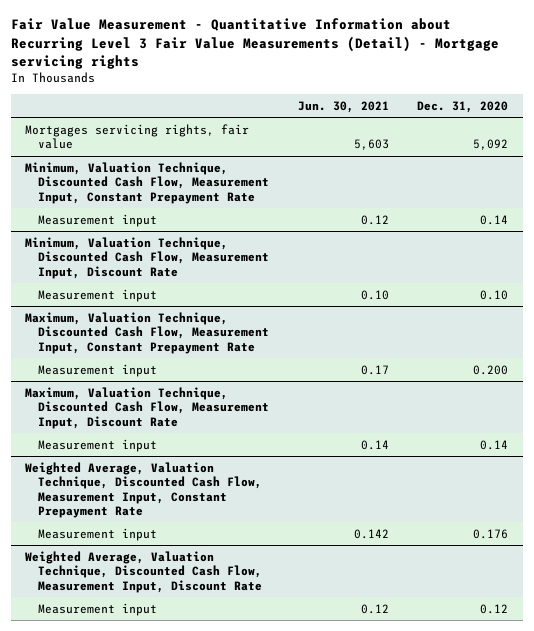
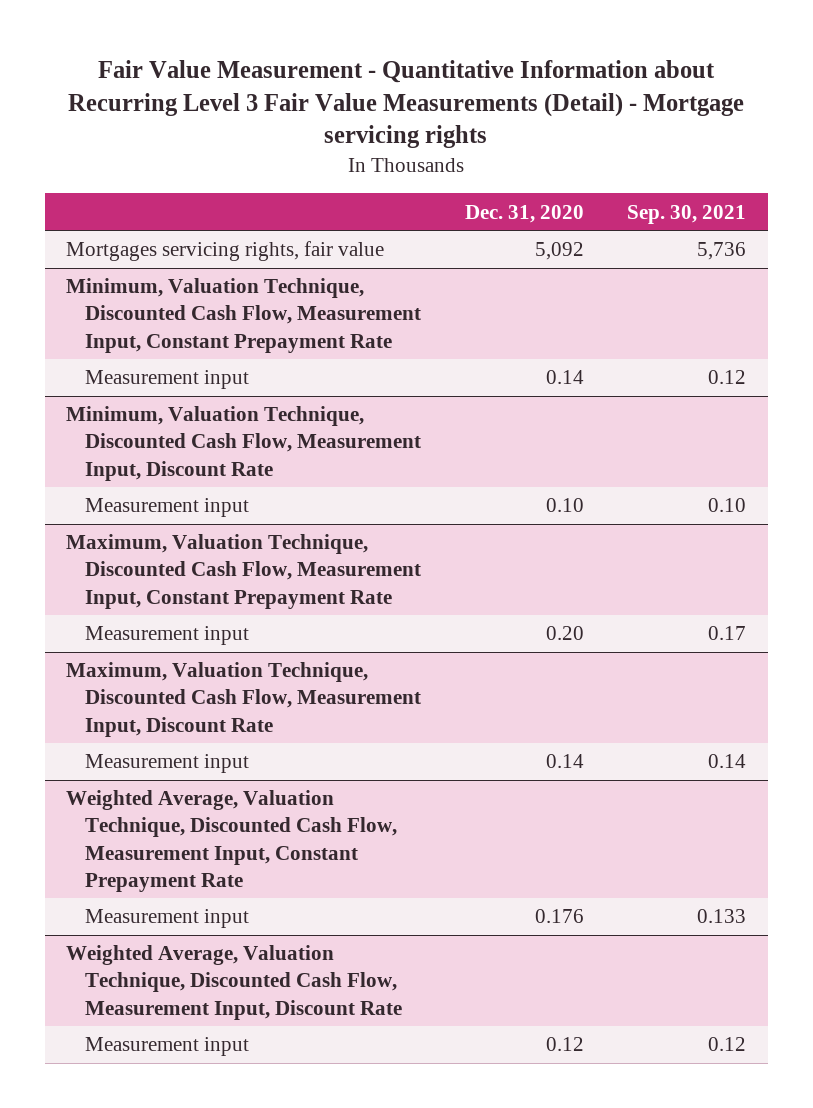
[297,100,389,113] Jun. 30, 2021 -> none
none -> [627,204,747,224] Sep. 30, 2021
[473,364,509,375] 0.200 -> [545,626,584,641] 0.20

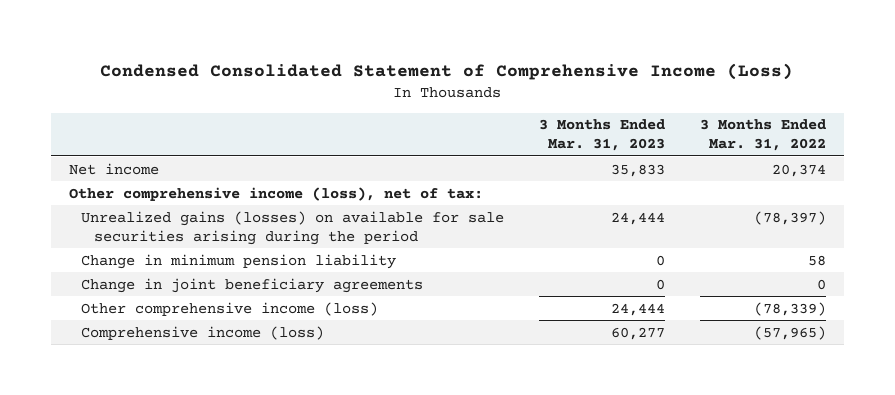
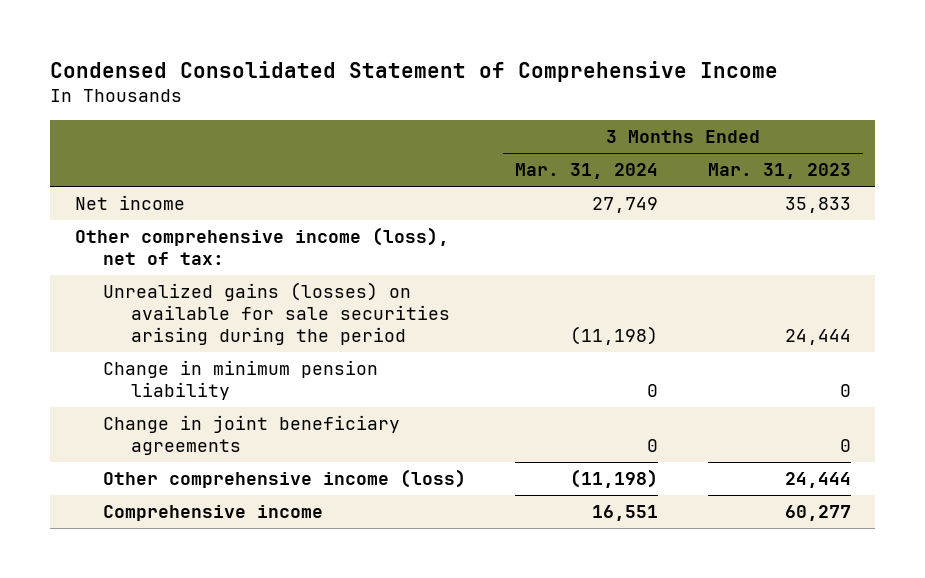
[100,62,794,80] Condensed Consolidated Statement of Comprehensive Income (Loss) -> [50,60,779,82] Condensed Consolidated Statement of Comprehensive Income
[700,119,827,152] 3 Months Ended Mar. 31, 2022 -> none
none -> [515,163,659,180] Mar. 31, 2024
[81,325,325,340] Comprehensive income (loss) -> [103,505,324,522] Comprehensive income

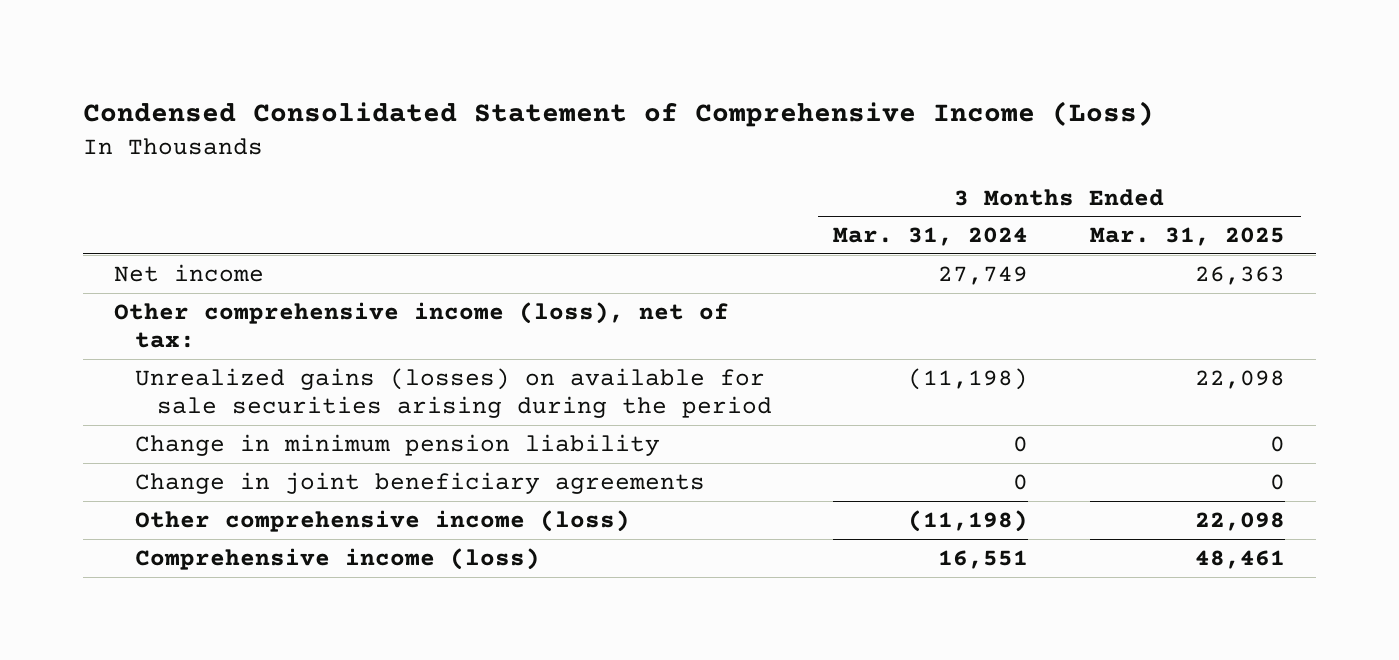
[50,60,779,82] Condensed Consolidated Statement of Comprehensive Income -> [82,100,1154,127] Condensed Consolidated Statement of Comprehensive Income (Loss)
[707,163,851,180] Mar. 31, 2023 -> none
none -> [1090,227,1286,247] Mar. 31, 2025
[103,505,324,522] Comprehensive income -> [135,547,541,570] Comprehensive income (loss)

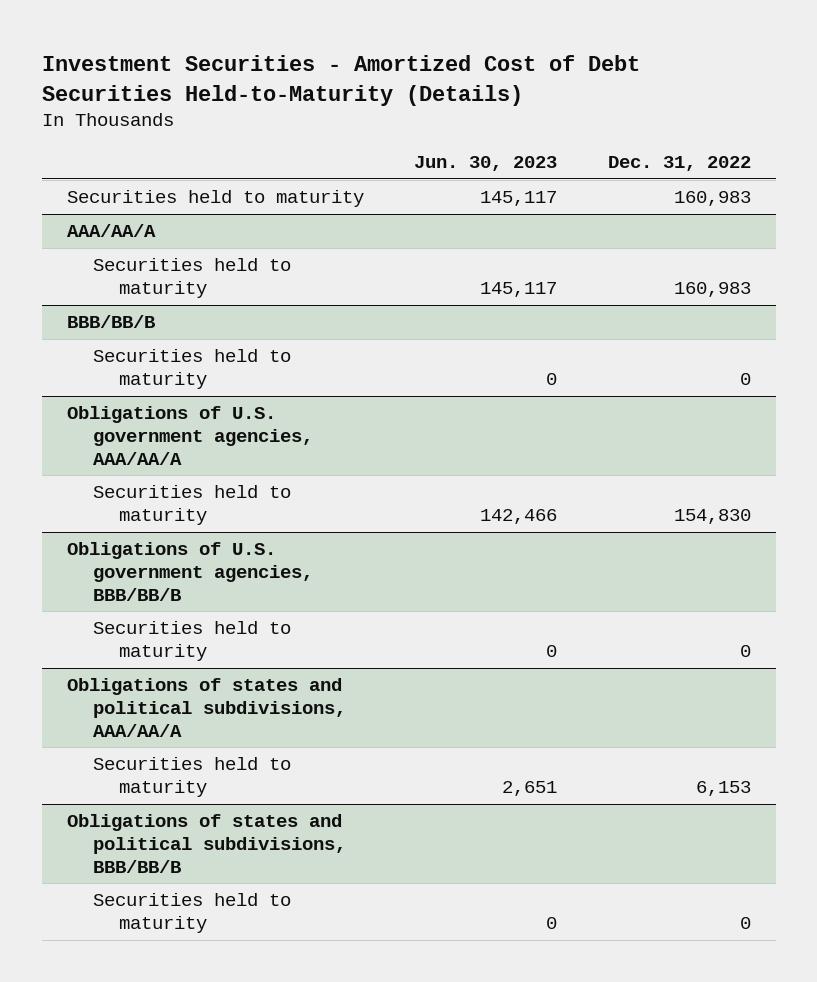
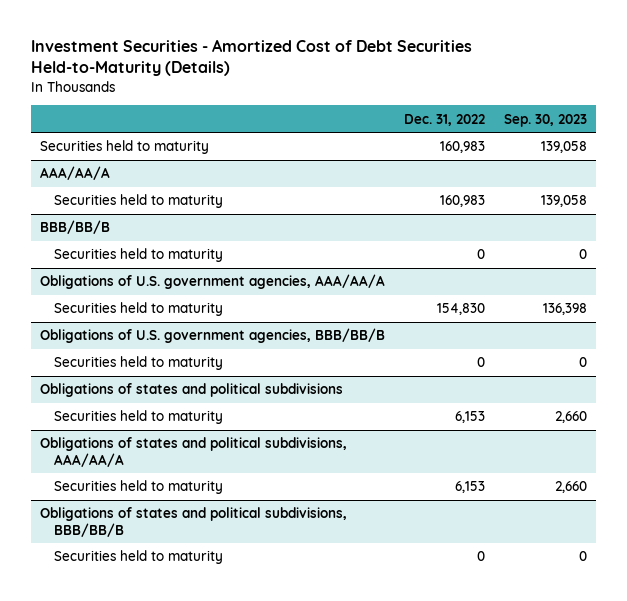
[414,156,558,172] Jun. 30, 2023 -> none
none -> [503,113,587,127] Sep. 30, 2023
none -> [40,383,344,398] Obligations of states and political subdivisions
none -> [54,410,224,425] Securities held to maturity

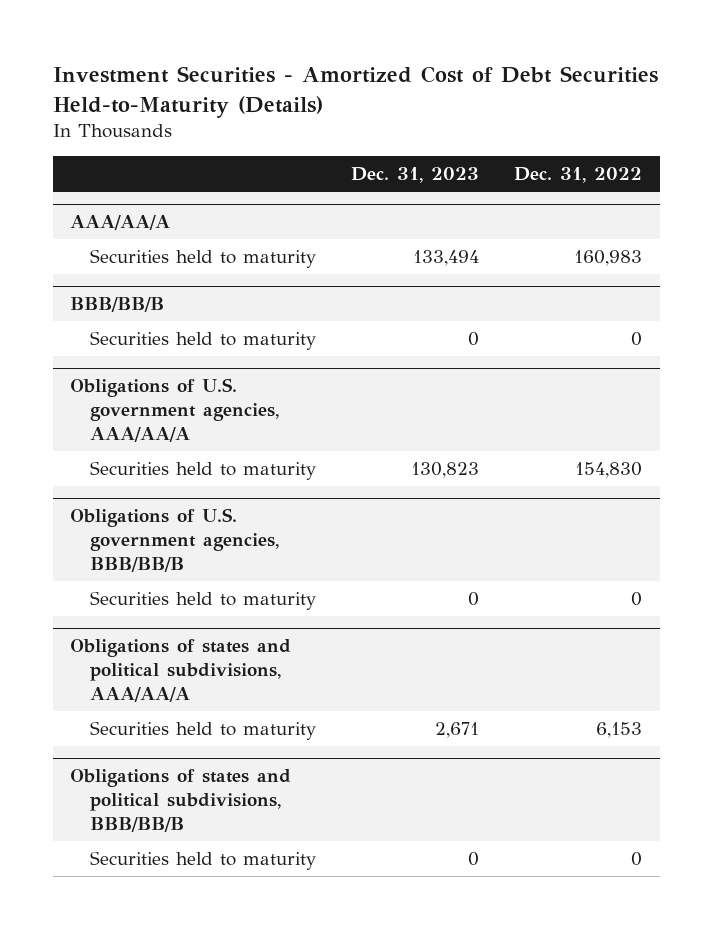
[503,113,587,127] Sep. 30, 2023 -> none
none -> [351,167,480,184] Dec. 31, 2023
[40,140,210,155] Securities held to maturity -> none
[40,383,344,398] Obligations of states and political subdivisions -> none
[54,410,224,425] Securities held to maturity -> none

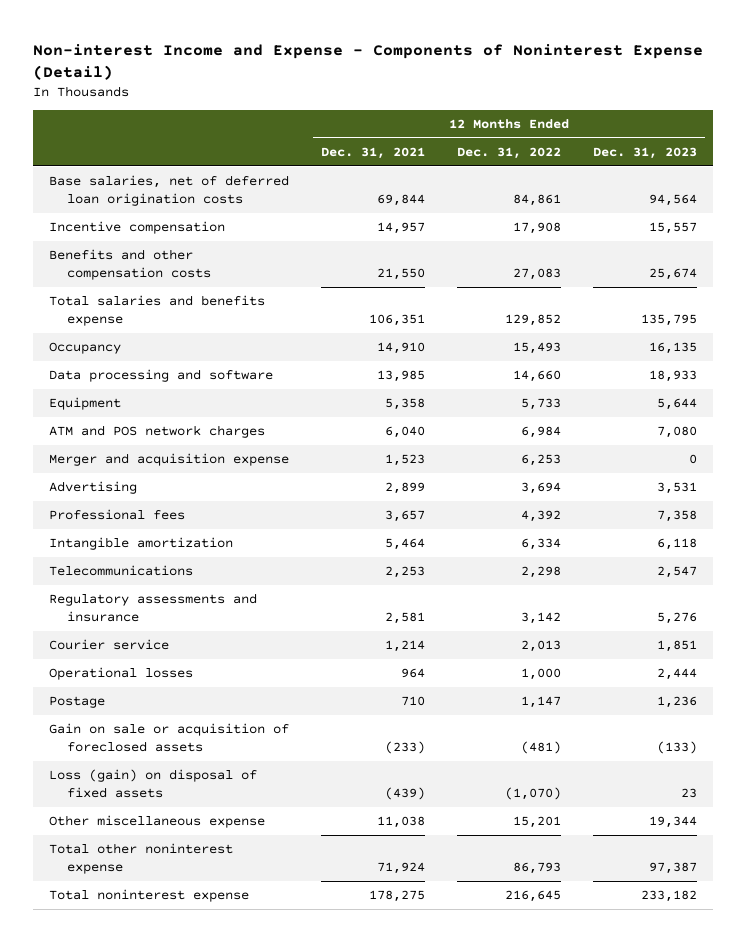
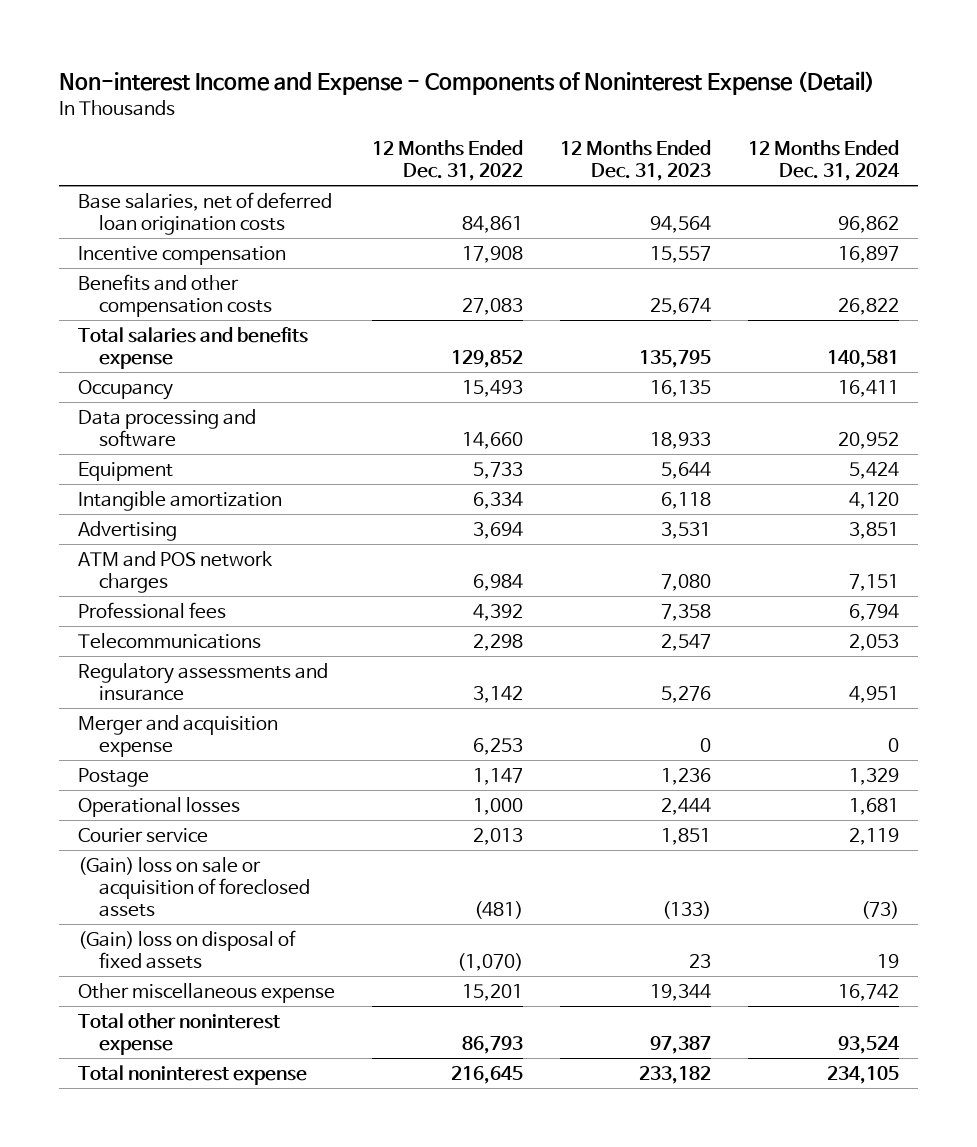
[320,147,425,160] Dec. 31, 2021 -> none
none -> [748,140,901,182] 12 Months Ended Dec. 31, 2024
[48,537,233,551] Intangible amortization -> [77,490,282,511] Intangible amortization
[48,425,265,439] ATM and POS network charges -> [77,550,273,593] ATM and POS network charges
[48,453,289,467] Merger and acquisition expense -> [77,714,278,757] Merger and acquisition expense
[48,667,193,681] Operational losses -> [77,796,240,817] Operational losses
[48,639,169,651] Courier service -> [77,827,208,843] Courier service
[48,723,289,753] Gain on sale or acquisition of foreclosed assets -> [77,856,311,917] (Gain) loss on sale or acquisition of foreclosed assets
[48,769,257,799] Loss (gain) on disposal of fixed assets -> [77,929,296,969] (Gain) loss on disposal of fixed assets

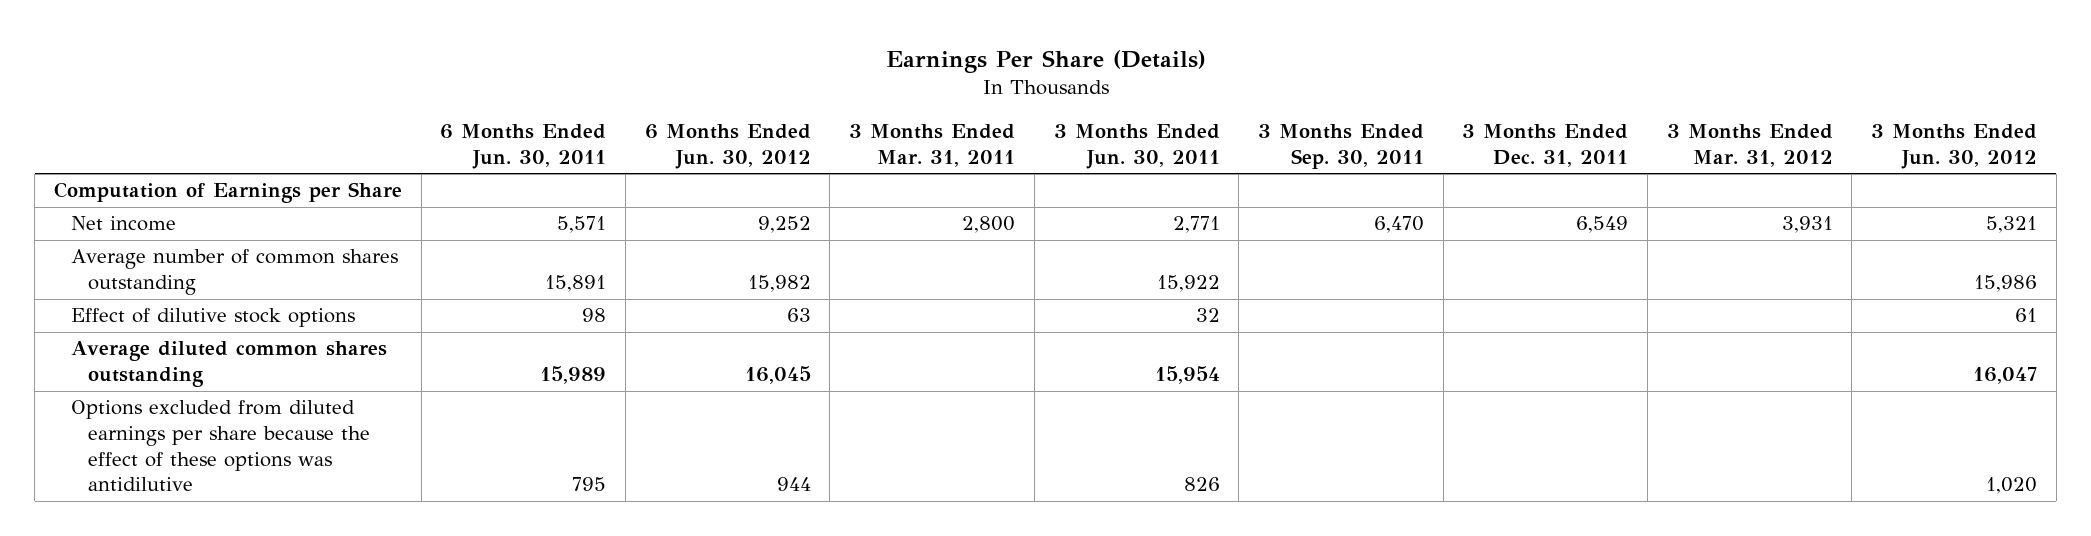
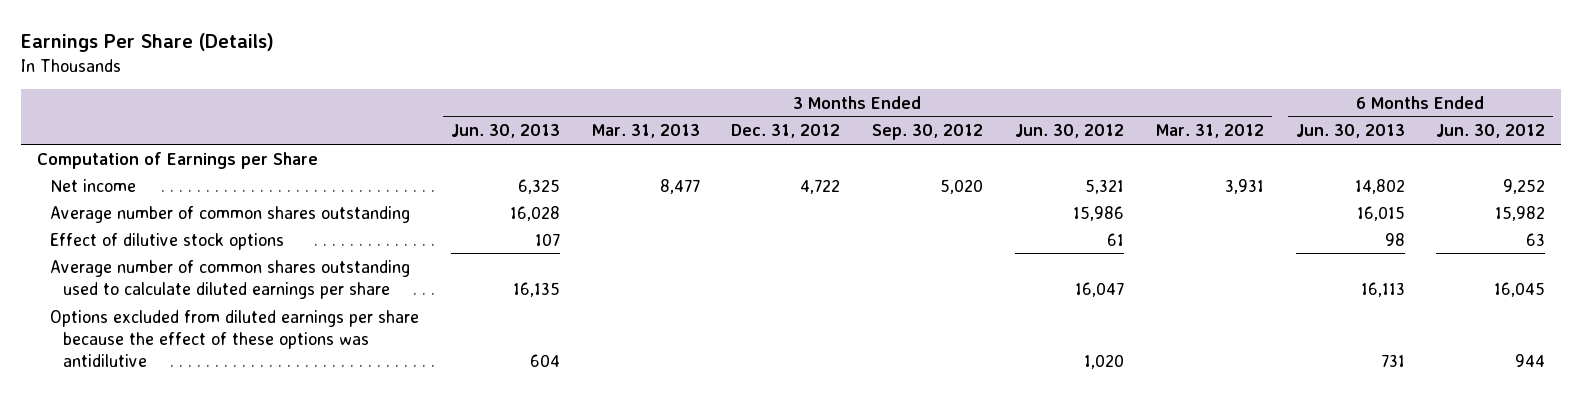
[440,123,607,169] 6 Months Ended Jun. 30, 2011 -> none
[849,123,1016,167] 3 Months Ended Mar. 31, 2011 -> none
[1053,123,1220,169] 3 Months Ended Jun. 30, 2011 -> none
[1257,123,1424,169] 3 Months Ended Sep. 30, 2011 -> none
[1462,123,1629,167] 3 Months Ended Dec. 31, 2011 -> none
none -> [450,124,560,139] Jun. 30, 2013
none -> [591,124,700,139] Mar. 31, 2013
none -> [731,124,841,139] Dec. 31, 2012
none -> [872,124,984,141] Sep. 30, 2012
none -> [1295,124,1405,139] Jun. 30, 2013
[70,341,387,388] Average diluted common shares outstanding -> [50,259,411,299] Average number of common shares outstanding used to calculate diluted earnings per share

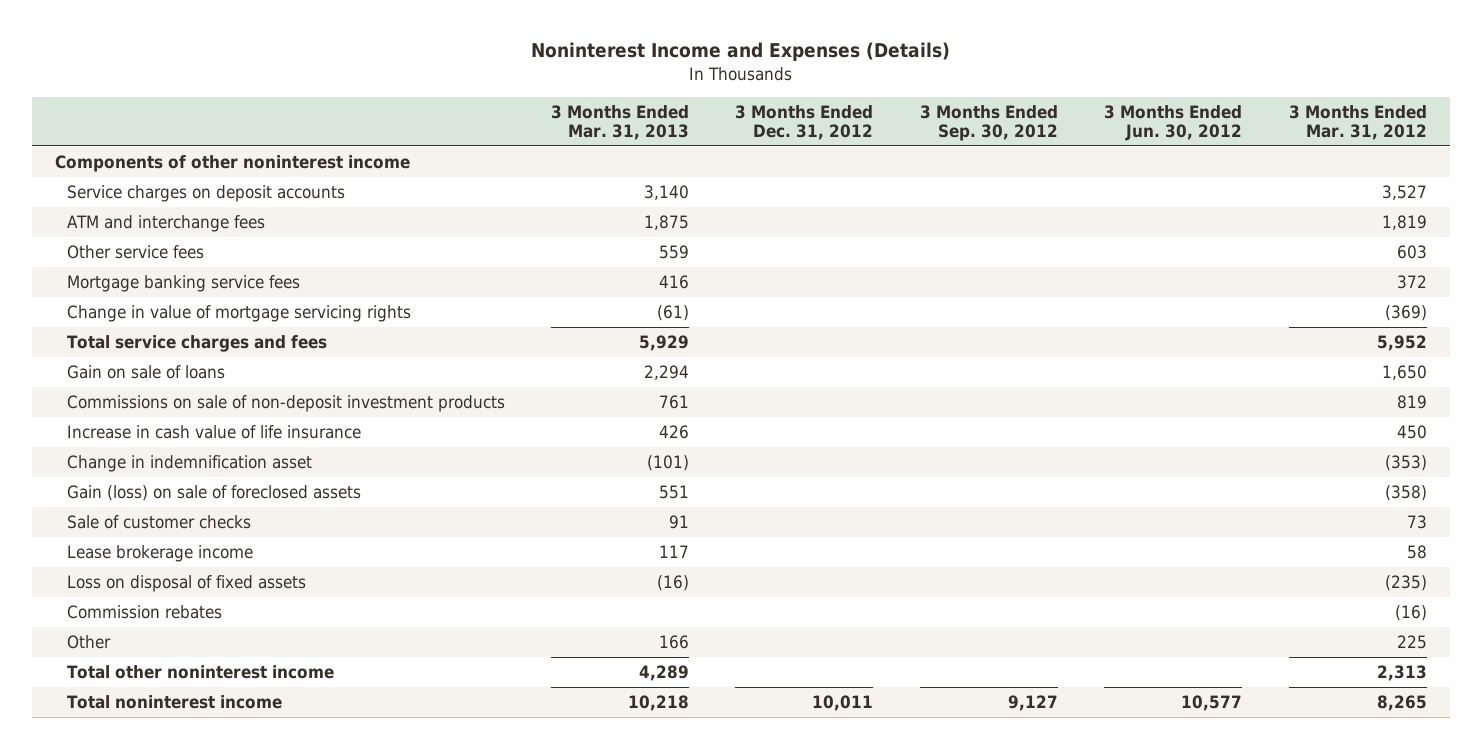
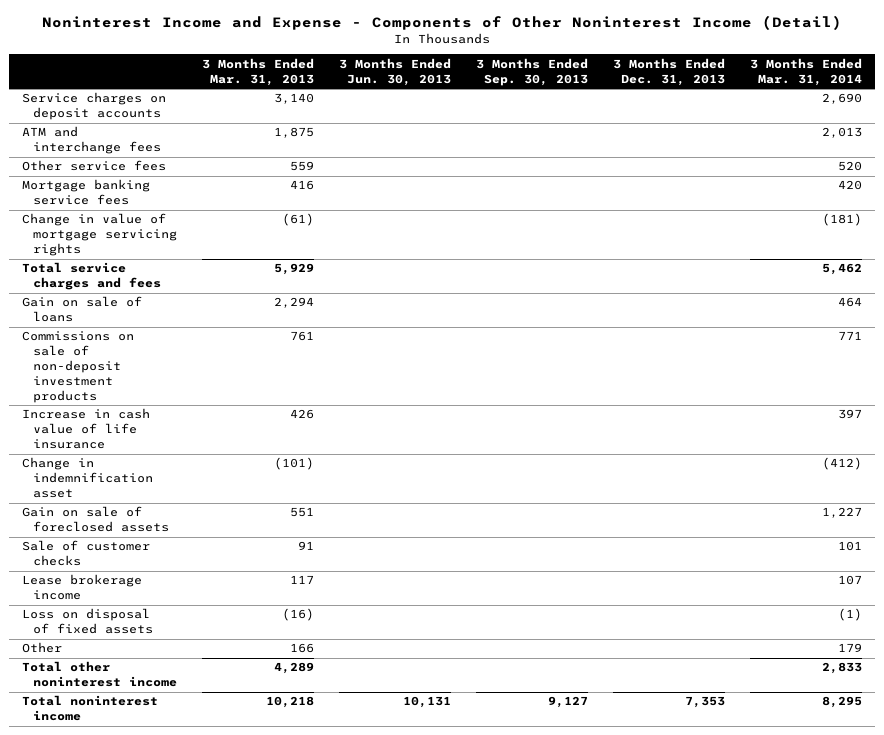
[530,42,950,62] Noninterest Income and Expenses (Details) -> [42,15,843,31] Noninterest Income and Expense - Components of Other Noninterest Income (Detail)
[735,104,874,141] 3 Months Ended Dec. 31, 2012 -> none
[919,104,1058,142] 3 Months Ended Sep. 30, 2012 -> none
[1104,104,1243,142] 3 Months Ended Jun. 30, 2012 -> none
[1288,104,1427,141] 3 Months Ended Mar. 31, 2012 -> none
none -> [338,57,451,86] 3 Months Ended Jun. 30, 2013
none -> [476,57,589,86] 3 Months Ended Sep. 30, 2013
none -> [613,57,726,86] 3 Months Ended Dec. 31, 2013
none -> [750,57,863,86] 3 Months Ended Mar. 31, 2014
[54,154,410,172] Components of other noninterest income -> none
[66,484,361,501] Gain (loss) on sale of foreclosed assets -> [21,506,169,533] Gain on sale of foreclosed assets
[66,604,222,619] Commission rebates -> none

